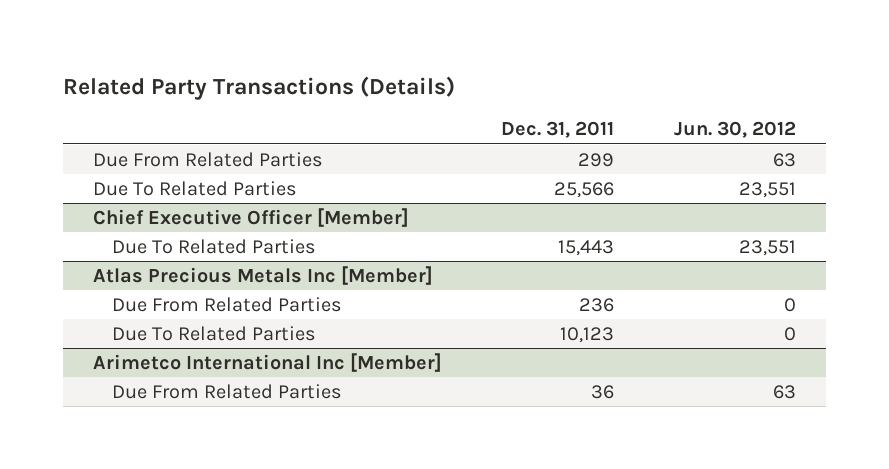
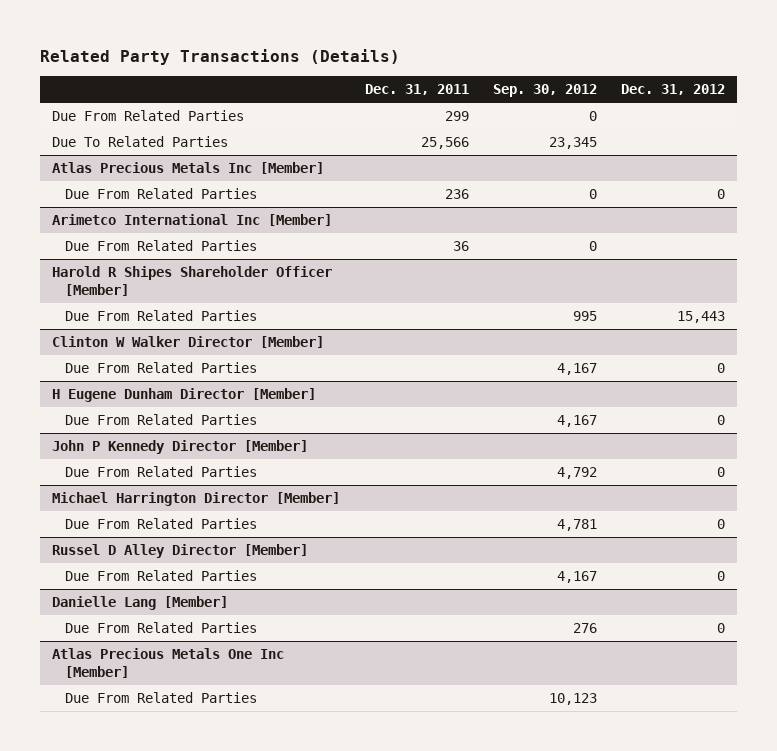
[673,121,796,139] Jun. 30, 2012 -> none
none -> [492,83,597,97] Sep. 30, 2012
none -> [621,83,726,95] Dec. 31, 2012
[92,207,409,227] Chief Executive Officer [Member] -> none
[112,238,317,254] Due To Related Parties -> none
[112,325,317,341] Due To Related Parties -> none
none -> [52,266,333,297] Harold R Shipes Shareholder Officer [Member]
none -> [65,310,258,322] Due From Related Parties
none -> [52,336,325,349] Clinton W Walker Director [Member]
none -> [65,362,258,374] Due From Related Parties
none -> [52,388,317,403] H Eugene Dunham Director [Member]
none -> [65,414,258,426] Due From Related Parties
none -> [52,440,309,455] John P Kennedy Director [Member]
none -> [65,466,258,478] Due From Related Parties
none -> [52,492,341,507] Michael Harrington Director [Member]
none -> [65,518,258,530] Due From Related Parties
none -> [52,544,309,559] Russel D Alley Director [Member]
none -> [65,570,258,582] Due From Related Parties
none -> [52,596,229,611] Danielle Lang [Member]
none -> [65,622,258,634] Due From Related Parties
none -> [52,648,285,679] Atlas Precious Metals One Inc [Member]
none -> [65,692,258,704] Due From Related Parties

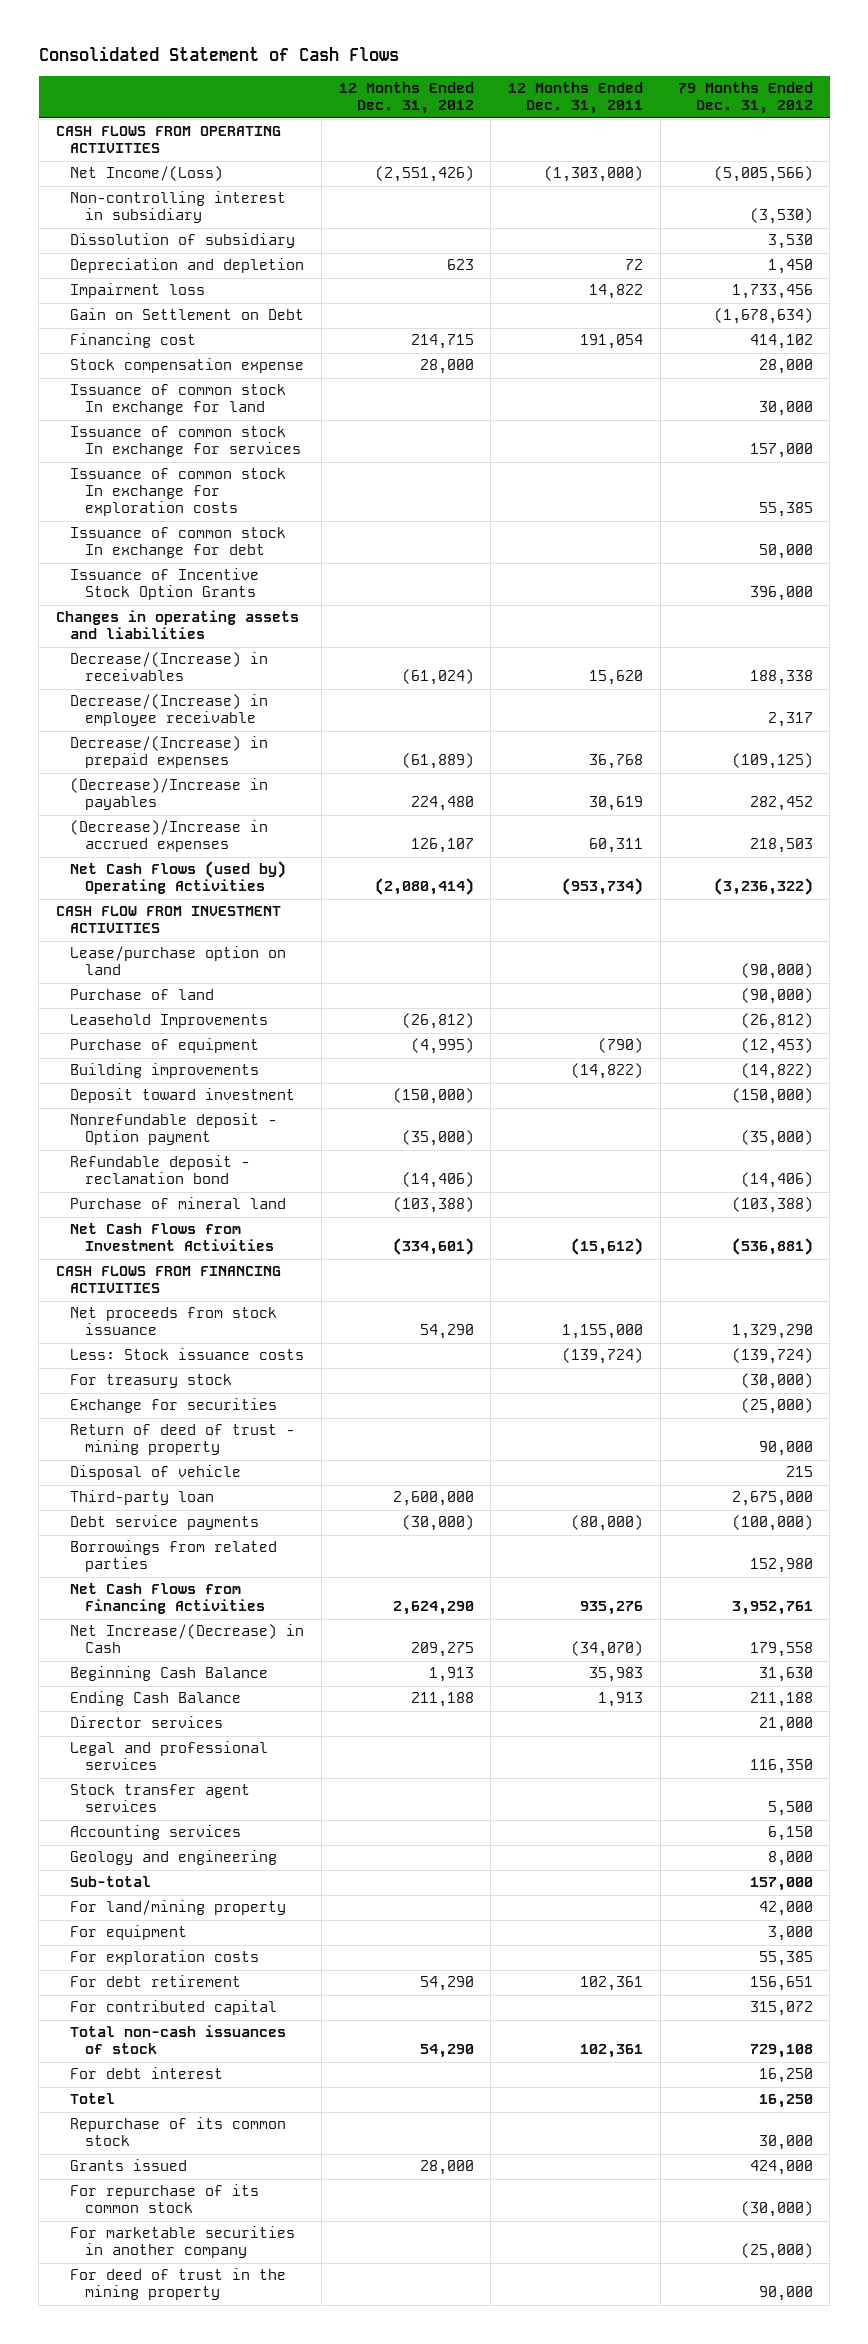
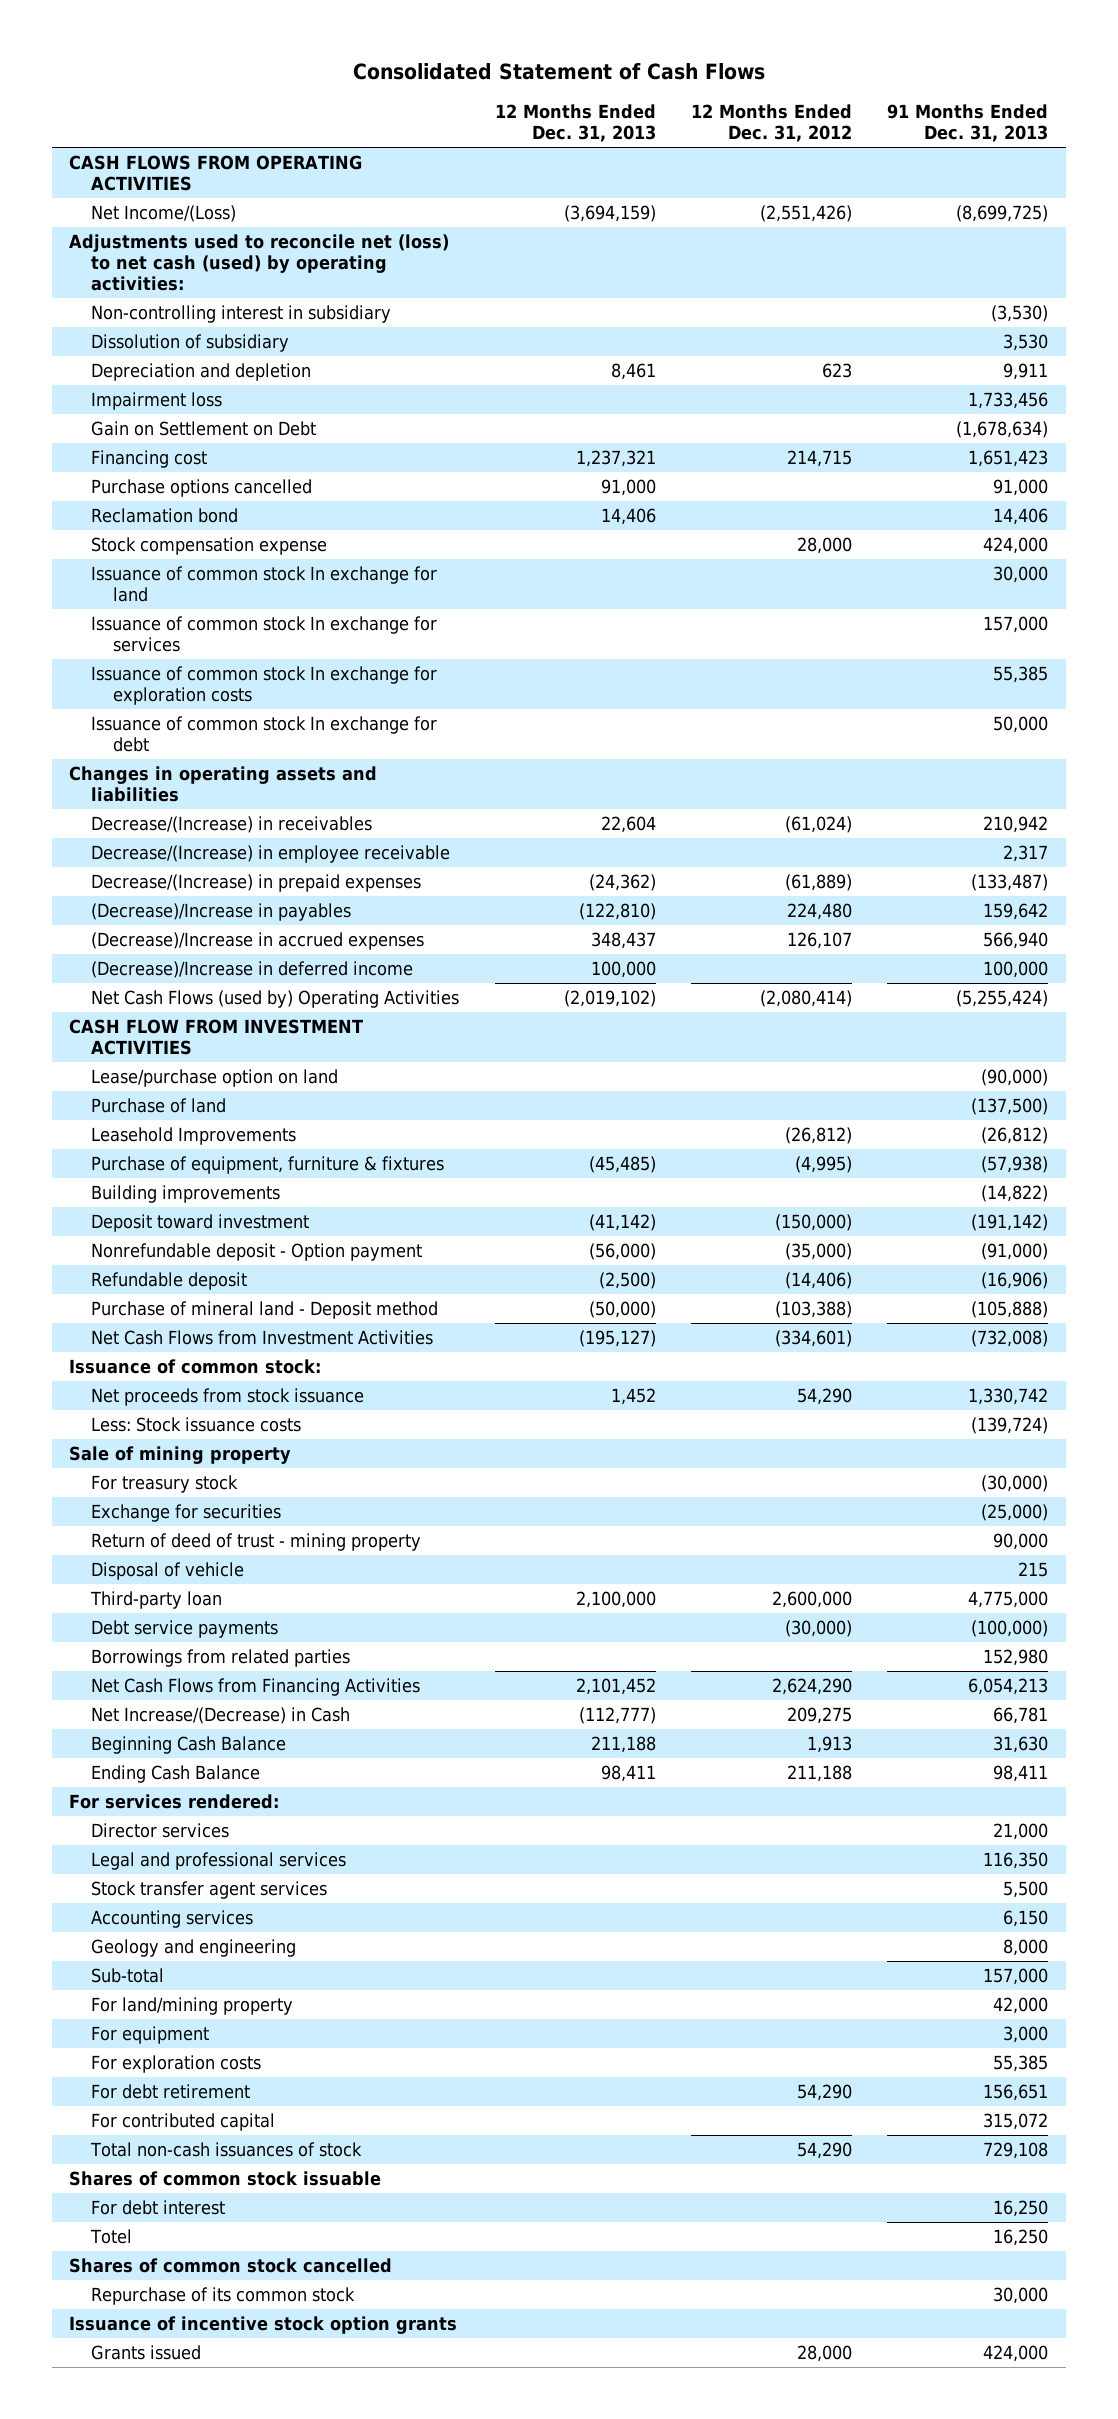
[508,82,644,115] 12 Months Ended Dec. 31, 2011 -> none
[677,82,813,115] 79 Months Ended Dec. 31, 2012 -> none
none -> [494,103,656,143] 12 Months Ended Dec. 31, 2013
none -> [887,103,1049,143] 91 Months Ended Dec. 31, 2013
none -> [69,233,450,292] Adjustments used to reconcile net (loss) to net cash (used) by operating activities:
none -> [91,478,313,497] Purchase options cancelled
none -> [91,507,239,523] Reclamation bond
[70,568,260,601] Issuance of Incentive Stock Option Grants -> none
none -> [91,960,414,978] (Decrease)/Increase in deferred income
[70,1038,260,1054] Purchase of equipment -> [91,1155,445,1174] Purchase of equipment, furniture & fixtures
[70,1155,251,1185] Refundable deposit - reclamation bond -> [91,1271,248,1290] Refundable deposit
[70,1197,287,1210] Purchase of mineral land -> [91,1300,439,1319] Purchase of mineral land - Deposit method
[55,1266,281,1294] CASH FLOWS FROM FINANCING ACTIVITIES -> none
none -> [69,1358,322,1374] Issuance of common stock:
none -> [69,1445,292,1464] Sale of mining property
none -> [69,1793,280,1809] For services rendered:
none -> [69,2170,382,2186] Shares of common stock issuable
none -> [69,2257,393,2273] Shares of common stock cancelled
none -> [69,2315,458,2334] Issuance of incentive stock option grants
[70,2184,260,2214] For repurchase of its common stock -> none
[70,2226,296,2259] For marketable securities in another company -> none
[70,2268,287,2301] For deed of trust in the mining property -> none

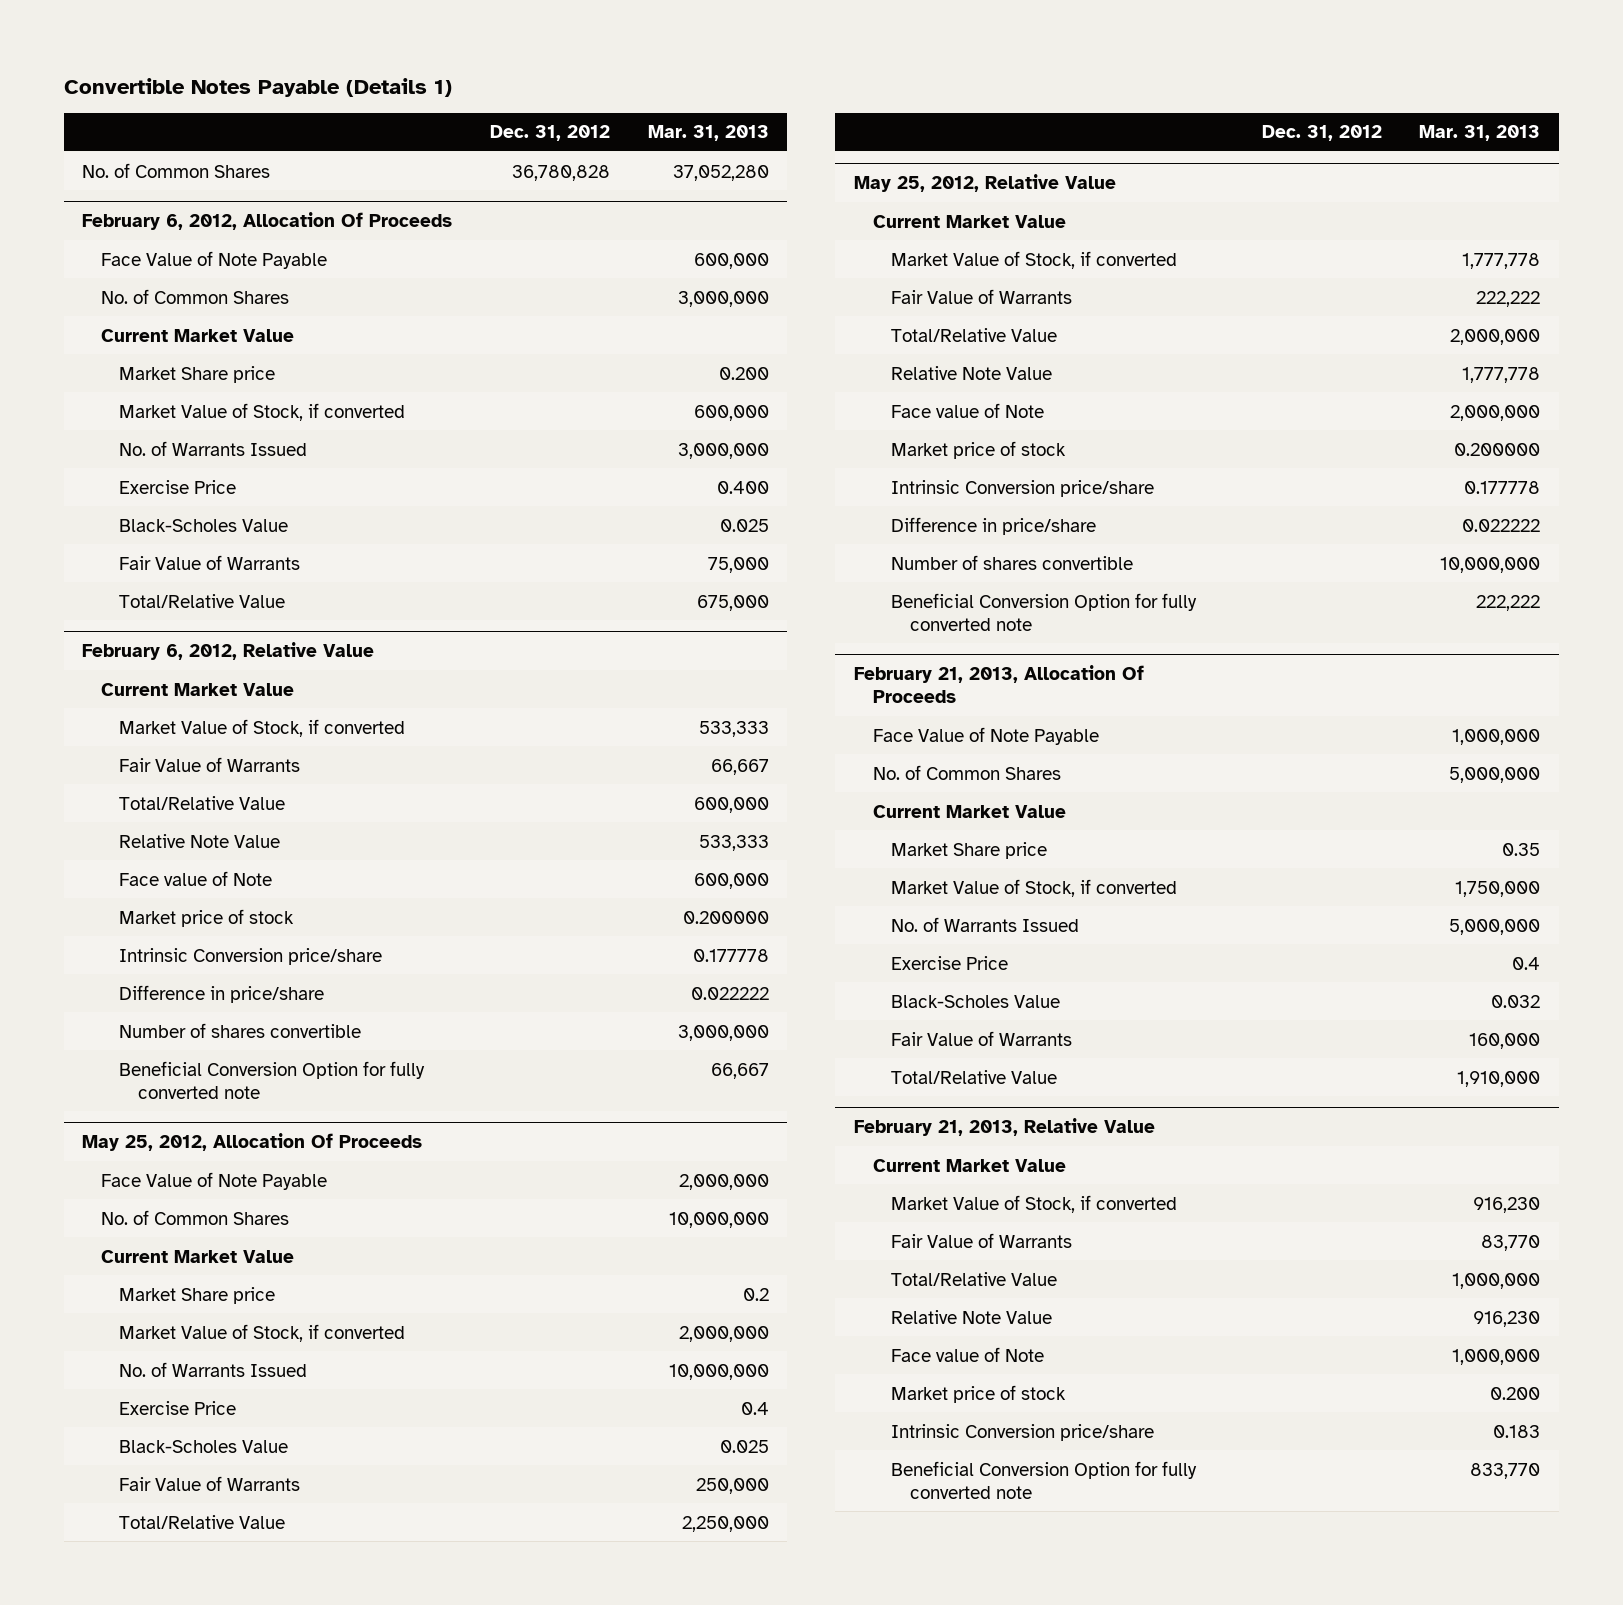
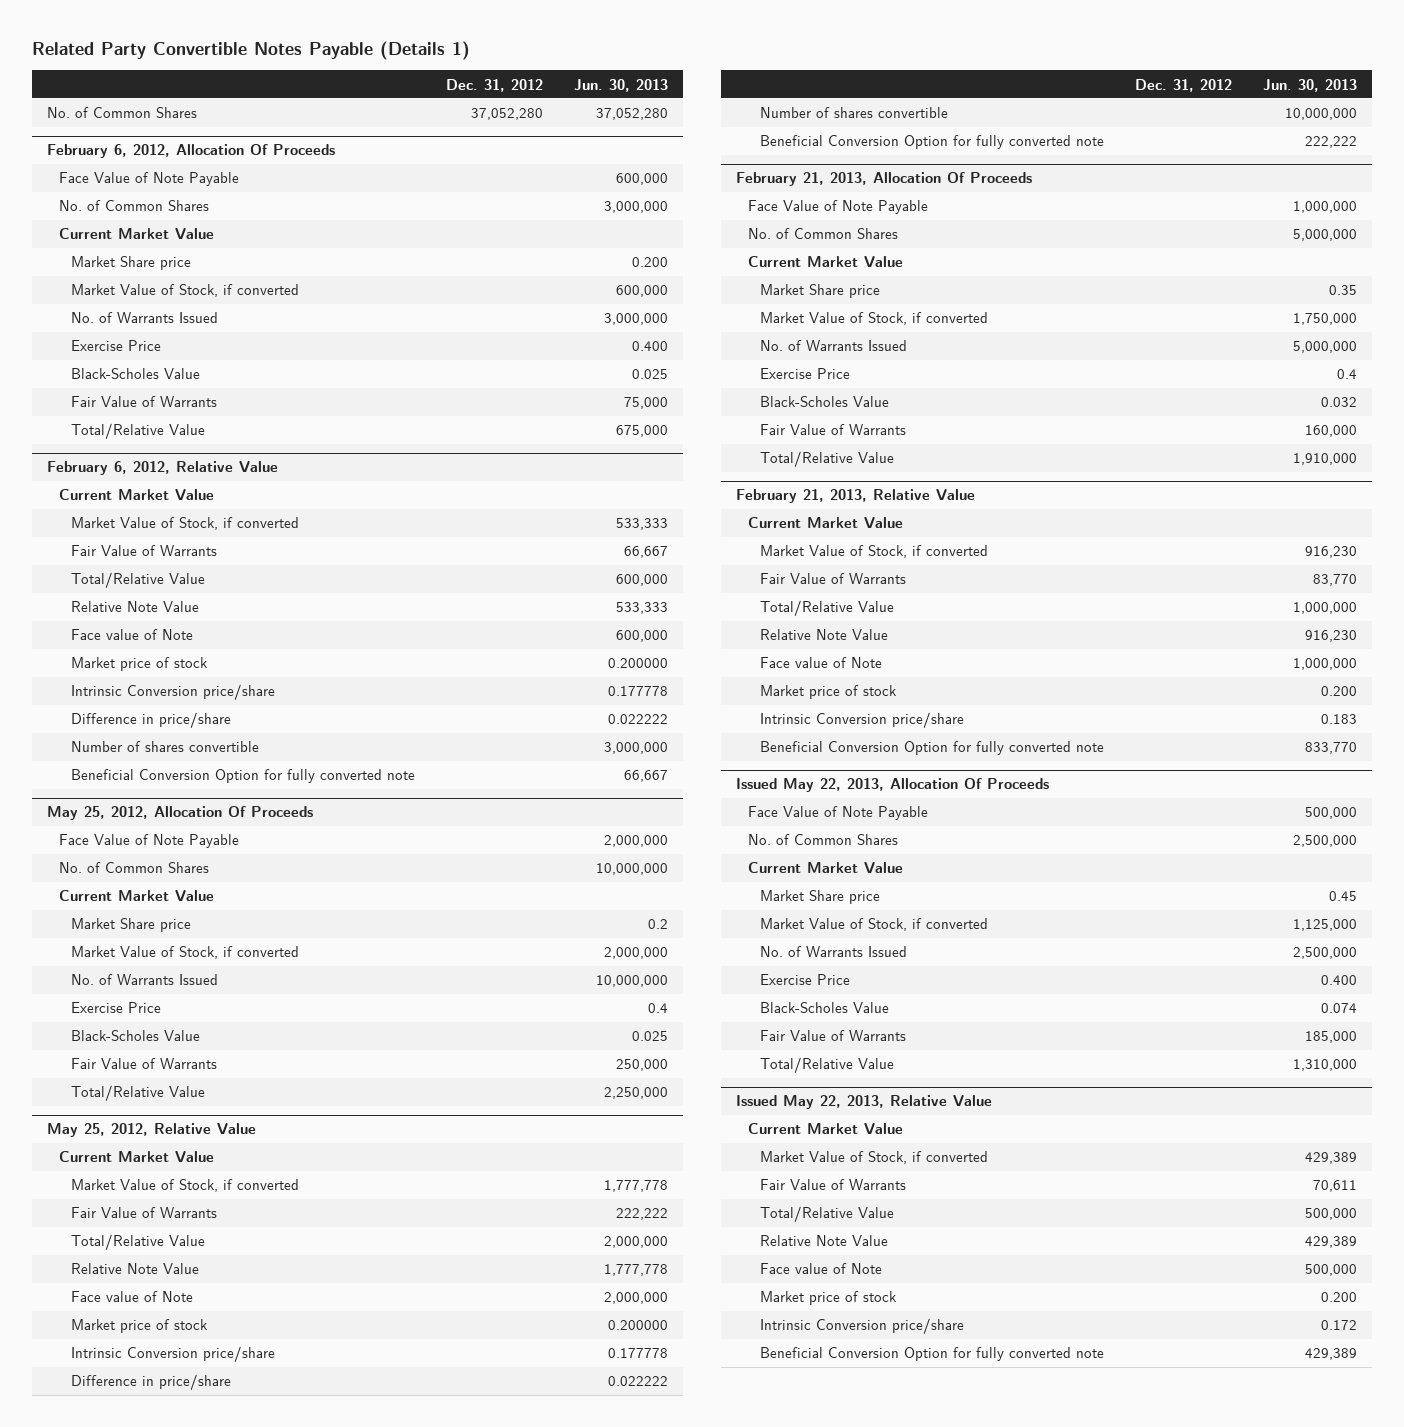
[63,77,452,97] Convertible Notes Payable (Details 1) -> [31,41,470,61] Related Party Convertible Notes Payable (Details 1)
[647,125,769,142] Mar. 31, 2013 -> none
none -> [573,78,668,92] Jun. 30, 2013
[511,164,610,181] 36,780,828 -> [471,108,544,121] 37,052,280
none -> [736,778,1050,793] Issued May 22, 2013, Allocation Of Proceeds
none -> [748,806,929,821] Face Value of Note Payable
none -> [748,834,899,846] No. of Common Shares
none -> [748,862,904,875] Current Market Value
none -> [760,890,881,905] Market Share price
none -> [760,918,989,932] Market Value of Stock, if converted
none -> [760,946,908,958] No. of Warrants Issued
none -> [760,974,851,986] Exercise Price
none -> [760,1002,890,1014] Black-Scholes Value
none -> [760,1030,907,1042] Fair Value of Warrants
none -> [760,1057,895,1074] Total/Relative Value
none -> [736,1095,993,1110] Issued May 22, 2013, Relative Value
none -> [748,1123,904,1136] Current Market Value
none -> [760,1151,989,1165] Market Value of Stock, if converted
none -> [760,1179,907,1191] Fair Value of Warrants
none -> [760,1206,895,1223] Total/Relative Value
none -> [760,1235,889,1247] Relative Note Value
none -> [760,1263,883,1275] Face value of Note
none -> [760,1291,898,1306] Market price of stock
none -> [760,1318,965,1335] Intrinsic Conversion price/share
none -> [760,1347,1105,1362] Beneficial Conversion Option for fully converted note

